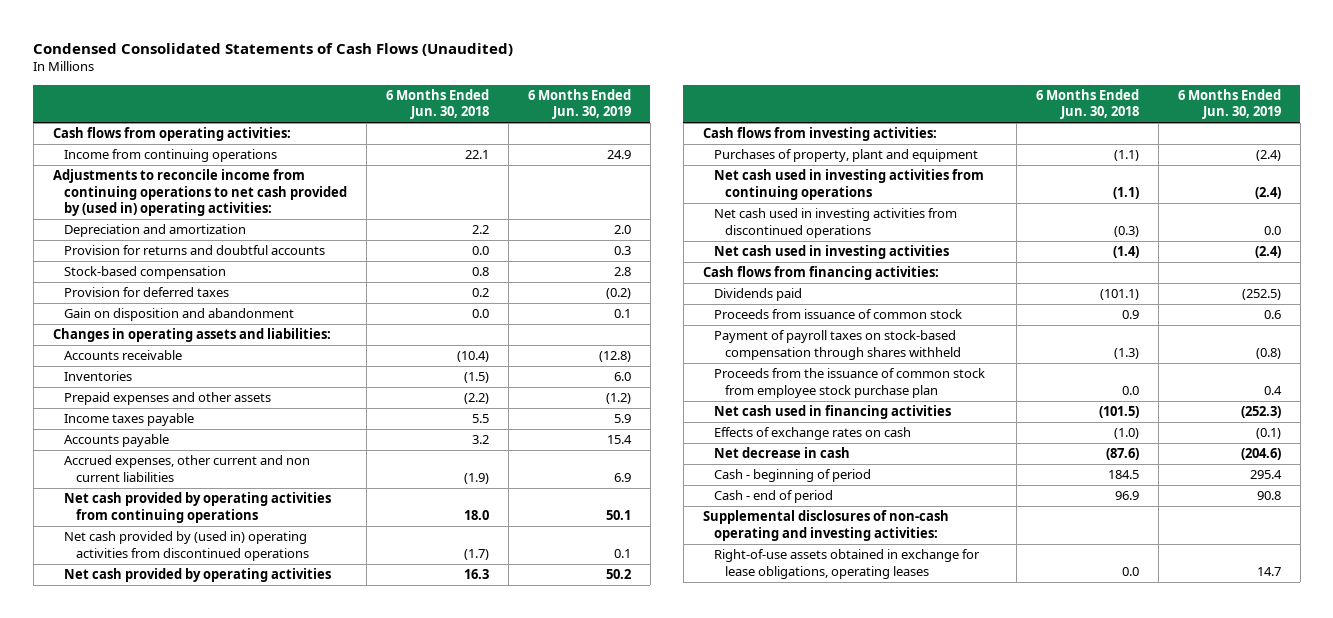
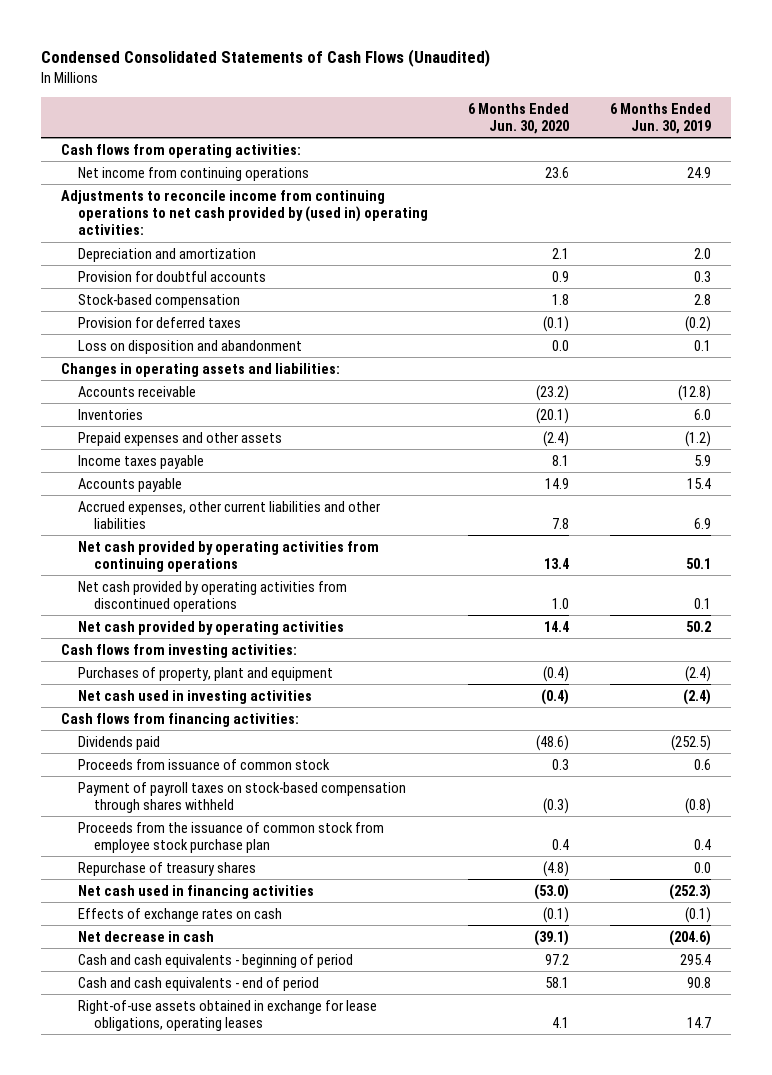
[385,88,489,120] 6 Months Ended Jun. 30, 2018 -> none
none -> [468,102,570,134] 6 Months Ended Jun. 30, 2020
[64,149,278,163] Income from continuing operations -> [77,166,309,181] Net income from continuing operations
[64,245,326,256] Provision for returns and doubtful accounts -> [77,270,266,282] Provision for doubtful accounts
[64,308,295,322] Gain on disposition and abandonment -> [77,339,302,354] Loss on disposition and abandonment
[64,455,311,482] Accrued expenses, other current and non current liabilities -> [77,500,380,529] Accrued expenses, other current liabilities and other liabilities
[64,531,309,561] Net cash provided by (used in) operating activities from discontinued operations -> [77,580,347,612] Net cash provided by operating activities from discontinued operations
[713,169,984,200] Net cash used in investing activities from continuing operations -> none
[713,208,957,238] Net cash used in investing activities from discontinued operations -> none
none -> [77,861,256,876] Repurchase of treasury shares
[702,510,949,541] Supplemental disclosures of non-cash operating and investing activities: -> none
[713,469,871,483] Cash - beginning of period -> [77,953,353,968] Cash and cash equivalents - beginning of period
[713,490,833,504] Cash - end of period -> [77,976,319,991] Cash and cash equivalents - end of period

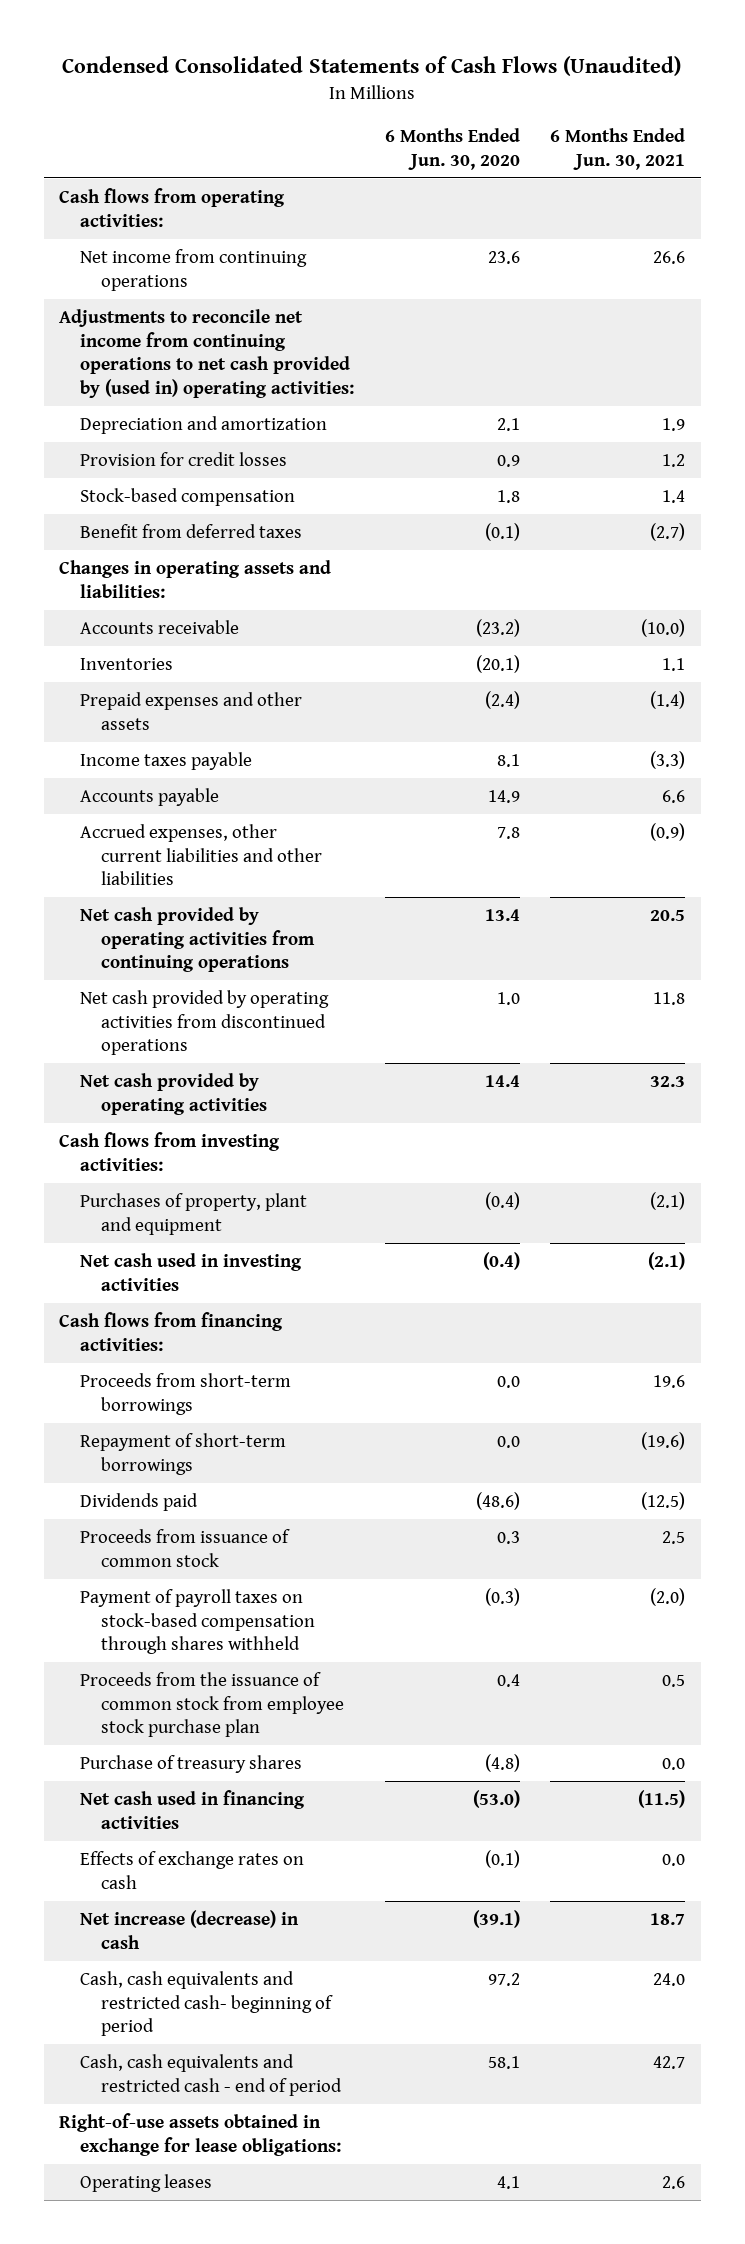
[609,102,711,134] 6 Months Ended Jun. 30, 2019 -> none
none -> [550,128,686,170] 6 Months Ended Jun. 30, 2021
[61,189,428,236] Adjustments to reconcile income from continuing operations to net cash provided by (used in) operating activities: -> [59,308,355,398] Adjustments to reconcile net income from continuing operations to net cash provided by (used in) operating activities:
[77,270,266,282] Provision for doubtful accounts -> [80,451,288,466] Provision for credit losses
[77,339,302,354] Loss on disposition and abandonment -> none
[77,316,241,328] Provision for deferred taxes -> [80,523,303,538] Benefit from deferred taxes
none -> [80,1372,292,1415] Proceeds from short-term borrowings
none -> [80,1432,287,1475] Repayment of short-term borrowings
[77,861,256,876] Repurchase of treasury shares -> [80,1754,303,1773] Purchase of treasury shares
[77,930,214,942] Net decrease in cash -> [80,1909,300,1949] Net increase (decrease) in cash
[77,953,353,968] Cash and cash equivalents - beginning of period -> [80,1970,333,2037] Cash, cash equivalents and restricted cash- beginning of period
[77,976,319,991] Cash and cash equivalents - end of period -> [80,2053,342,2096] Cash, cash equivalents and restricted cash - end of period
none -> [59,2112,342,2156] Right-of-use assets obtained in exchange for lease obligations:
[77,999,377,1031] Right-of-use assets obtained in exchange for lease obligations, operating leases -> [80,2173,213,2192] Operating leases

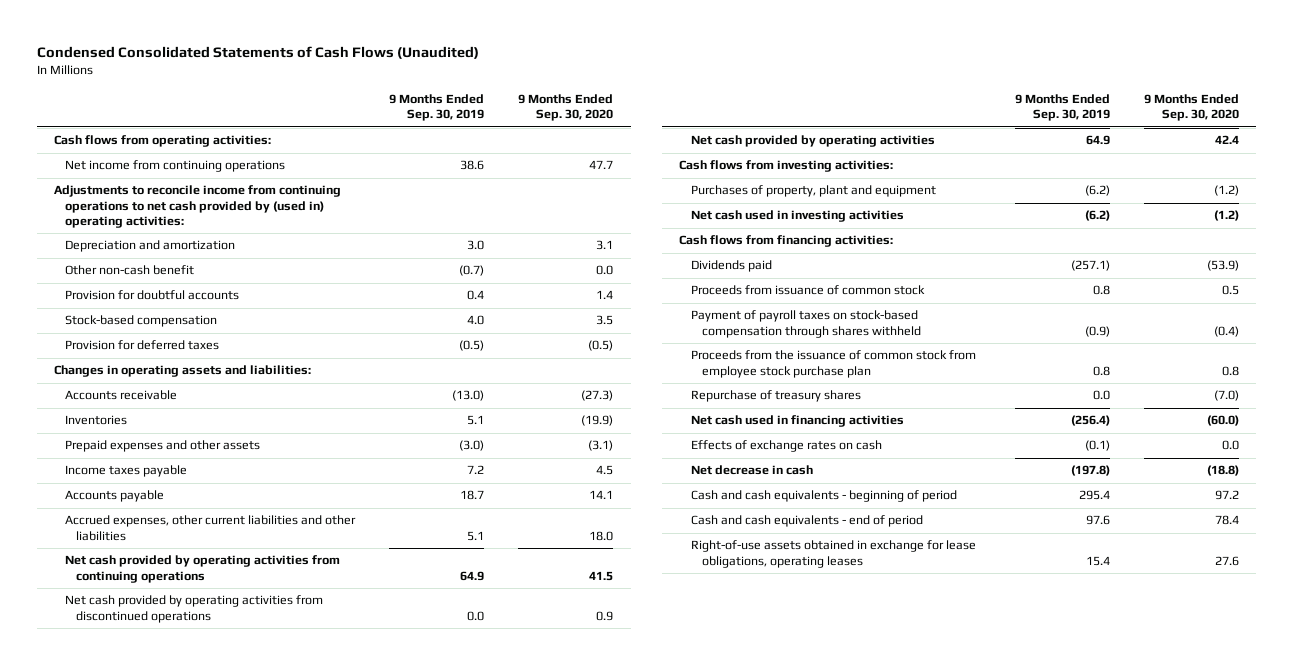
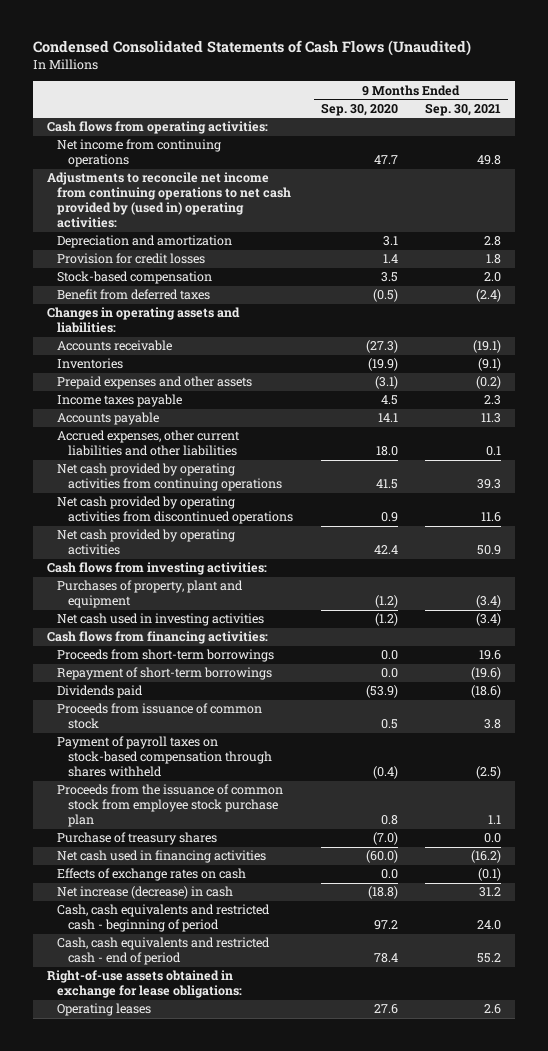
[389,94,485,122] 9 Months Ended Sep. 30, 2019 -> none
none -> [425,102,502,116] Sep. 30, 2021
[54,185,342,229] Adjustments to reconcile income from continuing operations to net cash provided by (used in) operating activities: -> [46,172,292,229] Adjustments to reconcile net income from continuing operations to net cash provided by (used in) operating activities:
[65,265,195,276] Other non-cash benefit -> none
[65,290,240,301] Provision for doubtful accounts -> [57,253,206,265] Provision for credit losses
[65,340,220,351] Provision for deferred taxes -> [57,289,211,301] Benefit from deferred taxes
none -> [57,649,275,663] Proceeds from short-term borrowings
none -> [57,667,273,681] Repayment of short-term borrowings
[690,390,861,403] Repurchase of treasury shares -> [57,832,218,846] Purchase of treasury shares
[690,465,813,476] Net decrease in cash -> [57,886,234,900] Net increase (decrease) in cash
[690,490,957,503] Cash and cash equivalents - beginning of period -> [57,904,271,933] Cash, cash equivalents and restricted cash - beginning of period
[690,515,923,528] Cash and cash equivalents - end of period -> [57,937,271,966] Cash, cash equivalents and restricted cash - end of period
none -> [46,970,243,999] Right-of-use assets obtained in exchange for lease obligations:
[690,540,976,568] Right-of-use assets obtained in exchange for lease obligations, operating leases -> [57,1003,152,1017] Operating leases

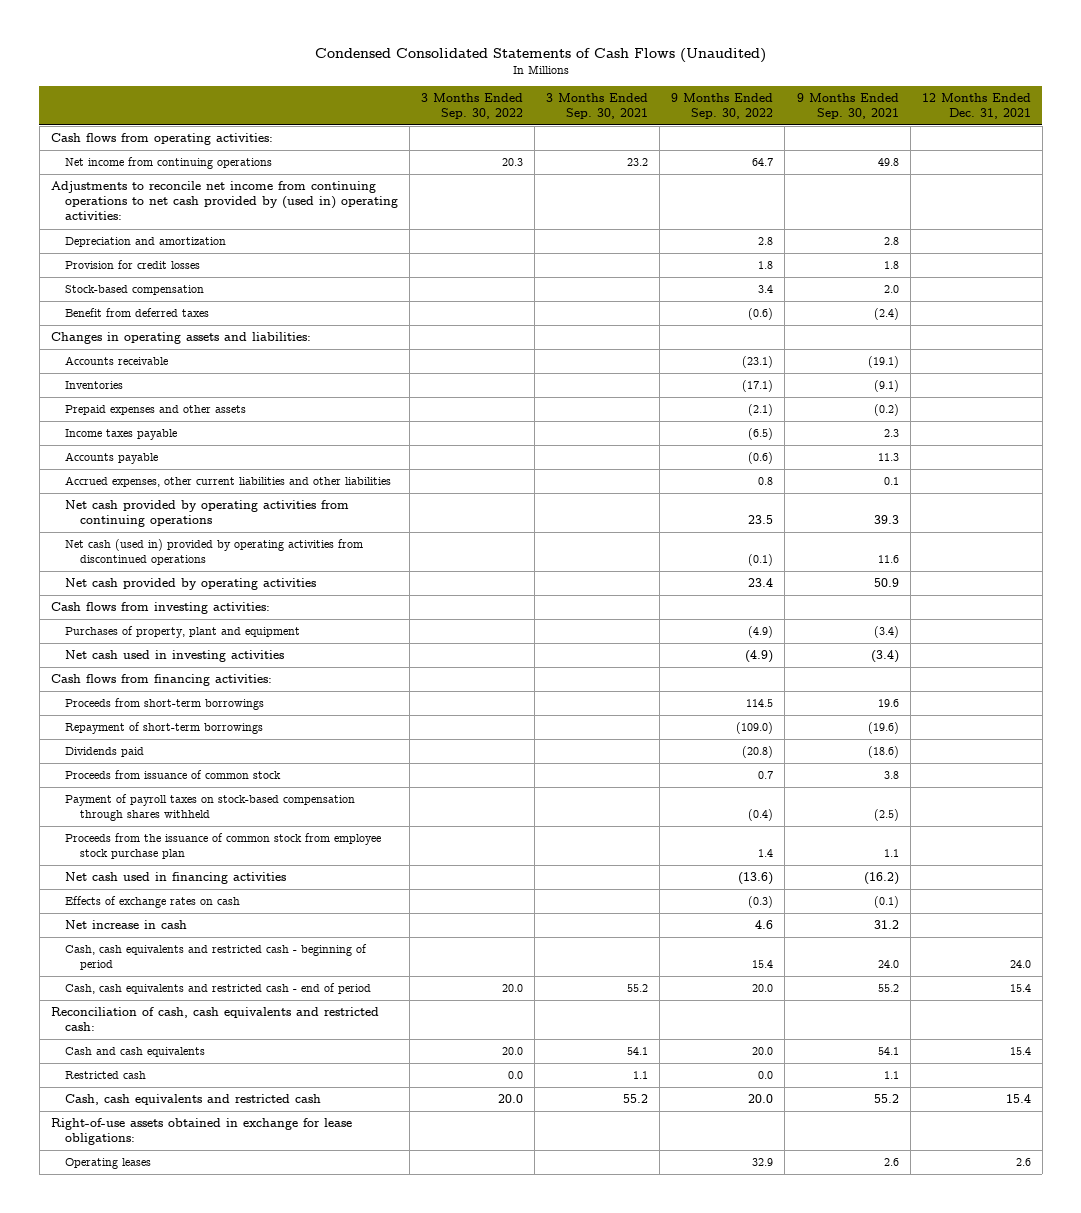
[320,102,398,116] Sep. 30, 2020 -> none
none -> [421,92,524,119] 3 Months Ended Sep. 30, 2022
none -> [546,92,649,119] 3 Months Ended Sep. 30, 2021
none -> [671,92,774,119] 9 Months Ended Sep. 30, 2022
none -> [921,92,1031,119] 12 Months Ended Dec. 31, 2021
[57,496,293,525] Net cash provided by operating activities from discontinued operations -> [65,539,364,566] Net cash (used in) provided by operating activities from discontinued operations
[57,832,218,846] Purchase of treasury shares -> none
[57,886,234,900] Net increase (decrease) in cash -> [65,920,188,930] Net increase in cash
none -> [50,1007,379,1032] Reconciliation of cash, cash equivalents and restricted cash:
none -> [65,1047,206,1058] Cash and cash equivalents
none -> [65,1071,147,1080] Restricted cash
none -> [65,1094,322,1106] Cash, cash equivalents and restricted cash

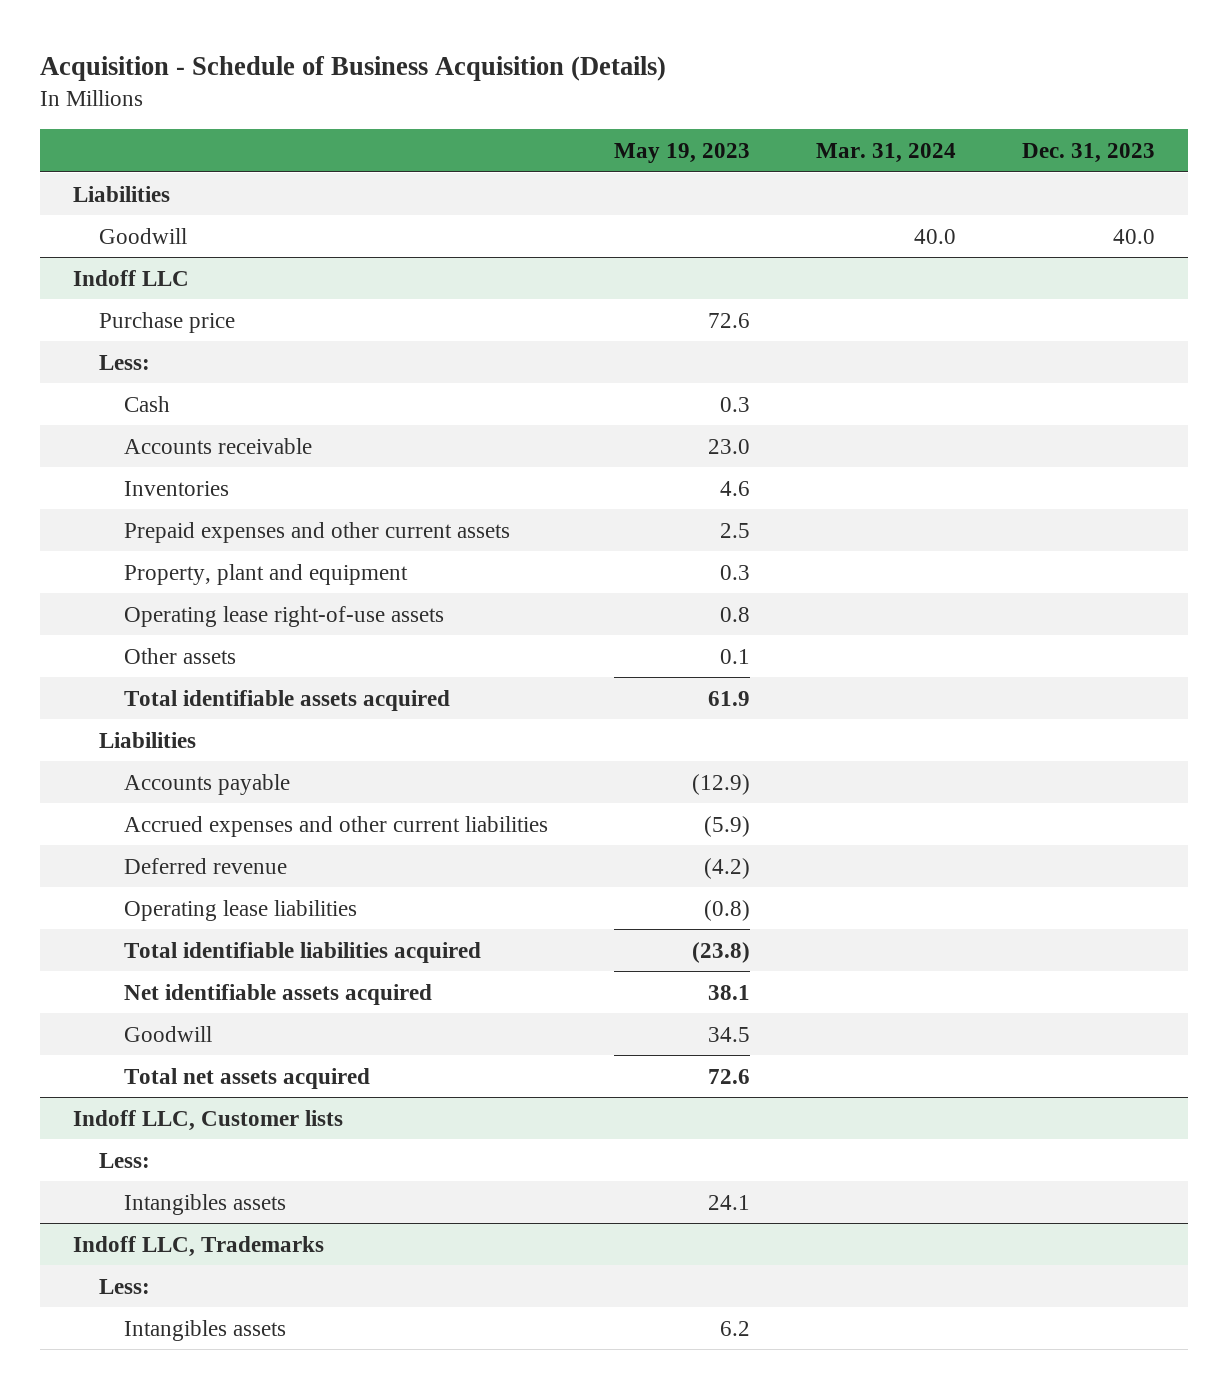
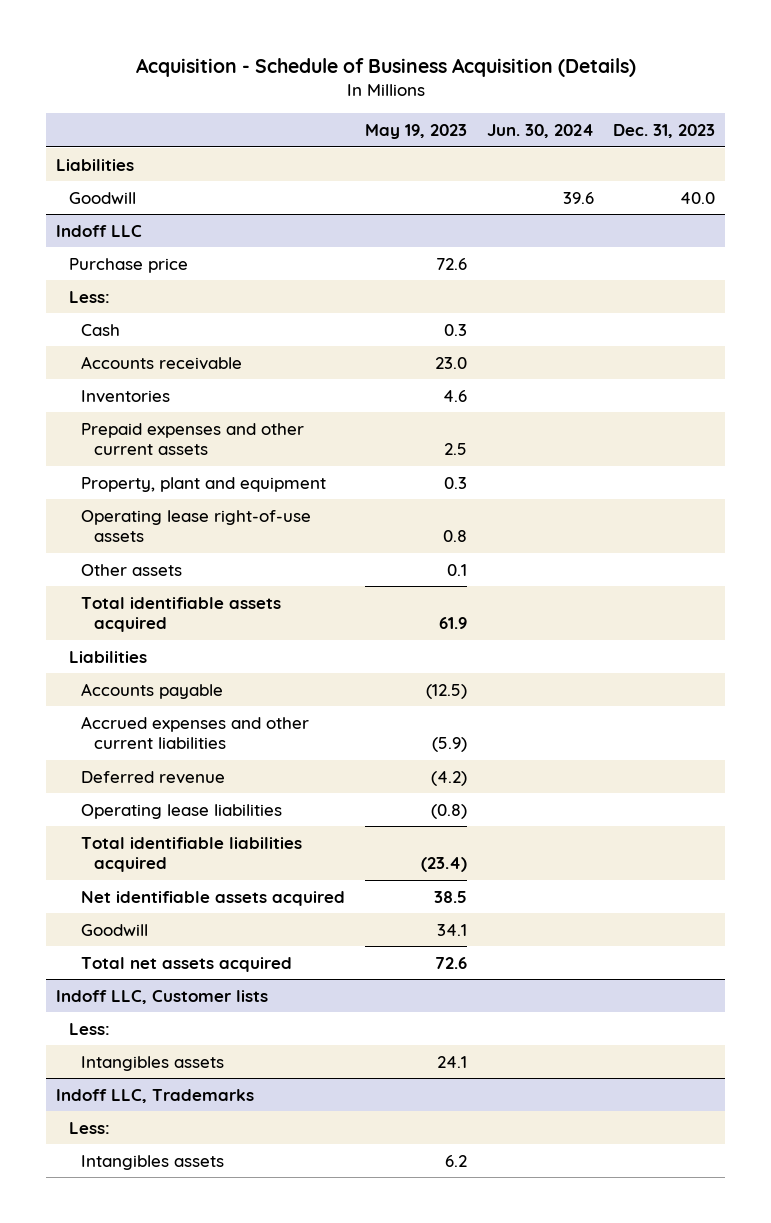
[816,142,957,163] Mar. 31, 2024 -> none
none -> [486,123,594,138] Jun. 30, 2024
[692,773,751,795] (12.9) -> [425,683,467,699] (12.5)
[692,941,751,963] (23.8) -> [420,856,467,872] (23.4)
[708,984,751,1000] 38.1 -> [433,890,467,903] 38.5
[708,1026,751,1042] 34.5 -> [436,923,467,936] 34.1

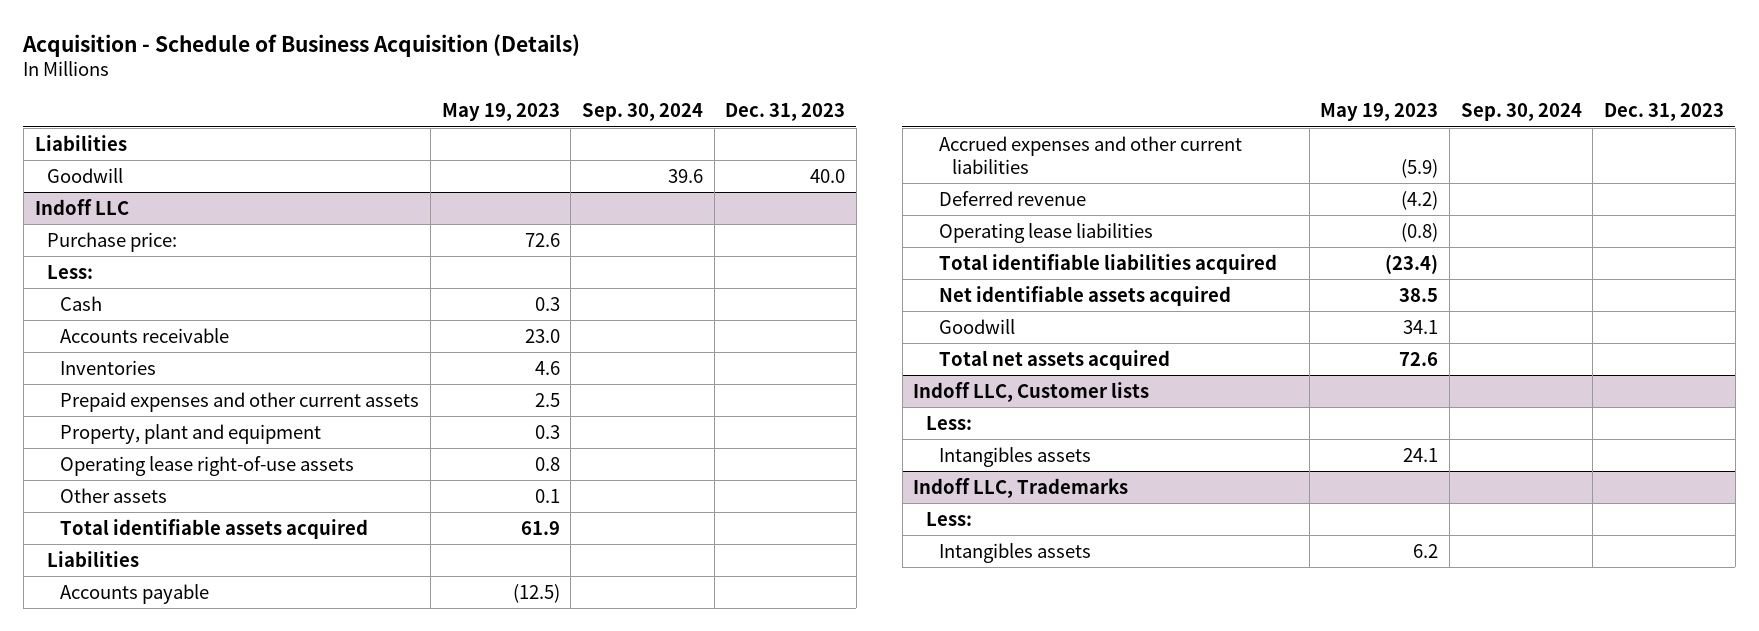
[486,123,594,138] Jun. 30, 2024 -> none
none -> [581,103,703,122] Sep. 30, 2024
[68,257,188,273] Purchase price -> [47,231,178,252] Purchase price:

